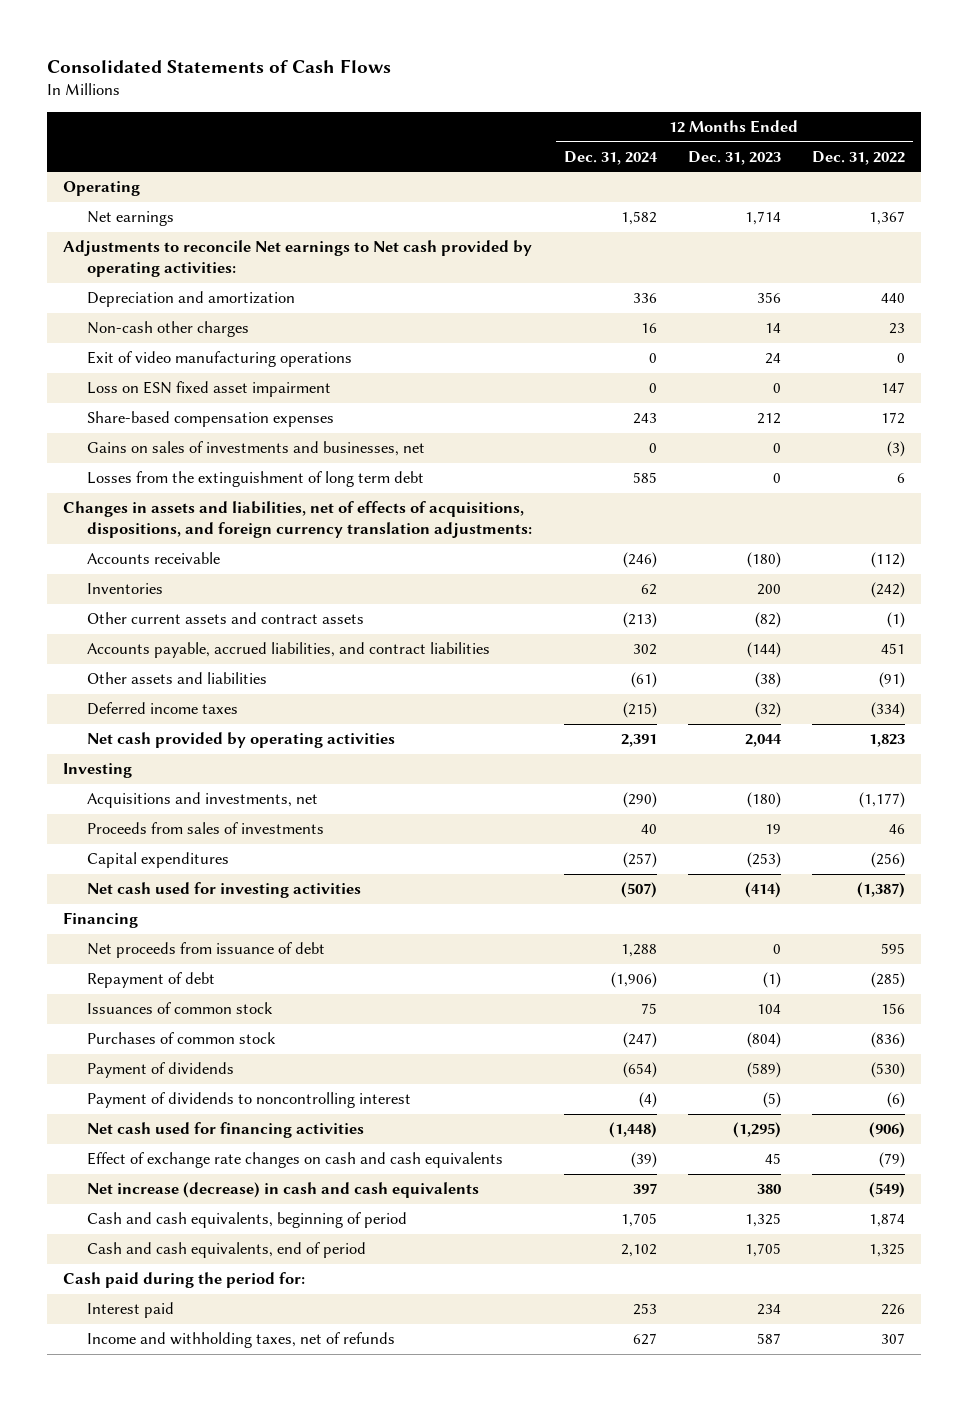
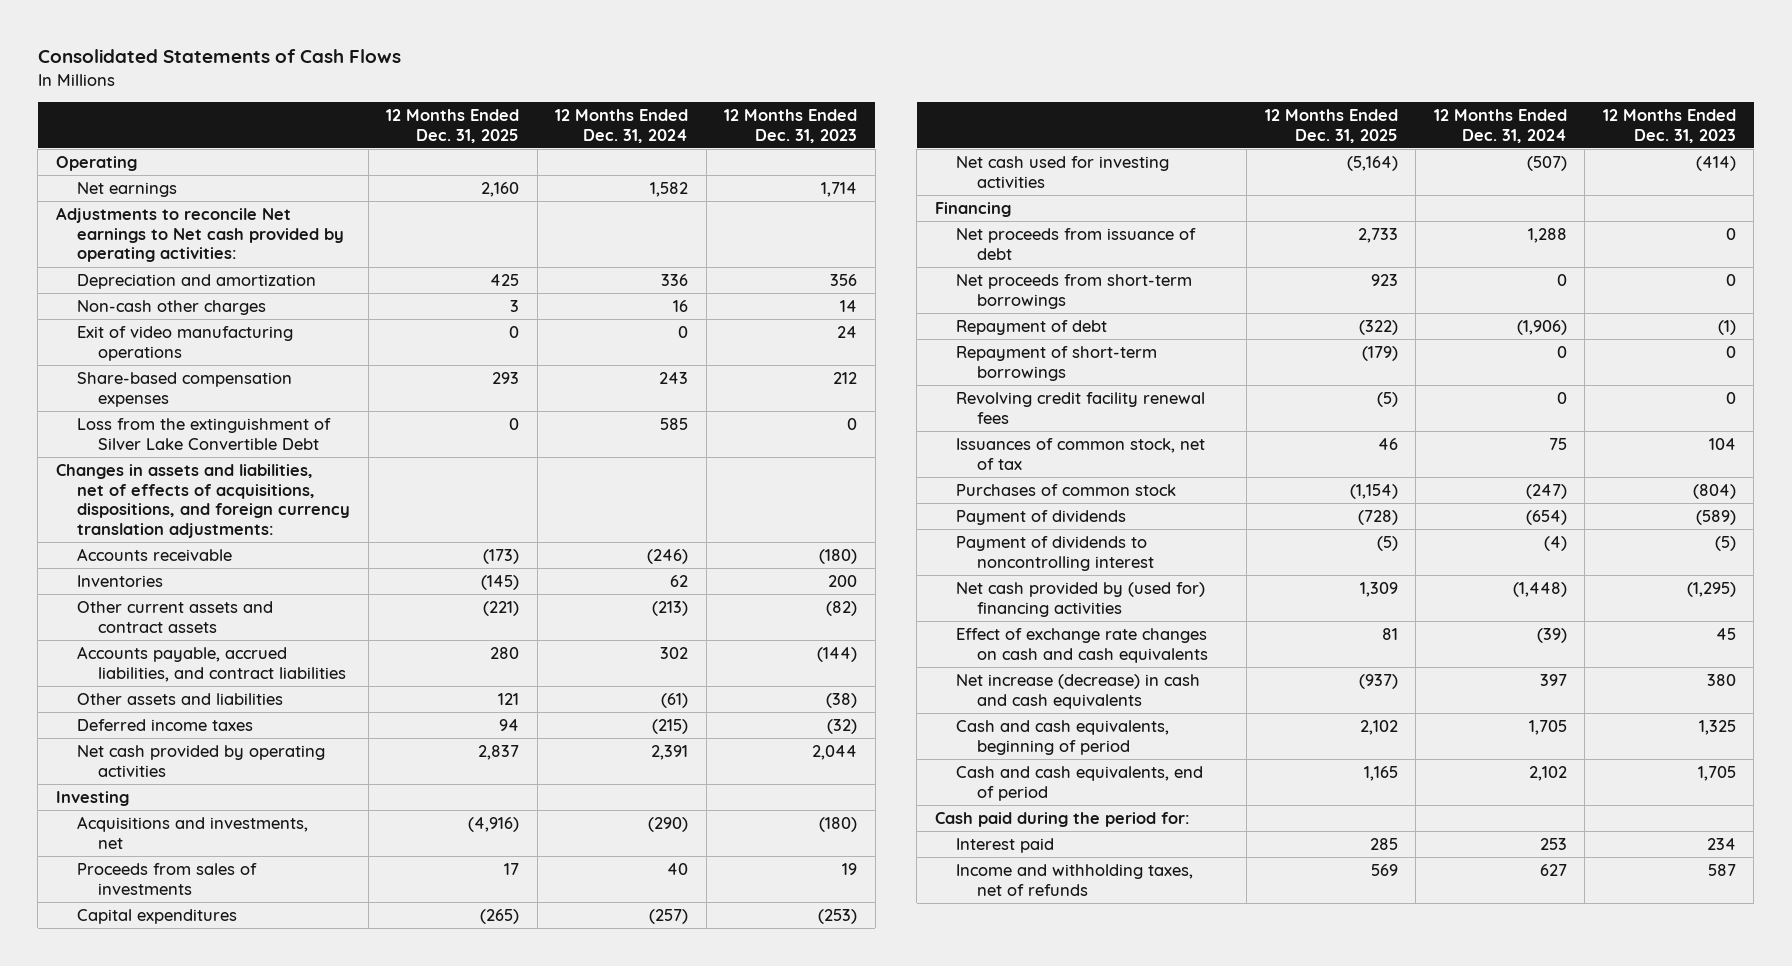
[811,150,905,165] Dec. 31, 2022 -> none
none -> [386,108,520,143] 12 Months Ended Dec. 31, 2025
[87,381,332,398] Loss on ESN fixed asset impairment -> none
[87,441,426,457] Gains on sales of investments and businesses, net -> none
[87,471,425,488] Losses from the extinguishment of long term debt -> [77,417,332,450] Loss from the extinguishment of Silver Lake Convertible Debt
none -> [955,273,1192,309] Net proceeds from short-term borrowings
none -> [955,345,1157,381] Repayment of short-term borrowings
none -> [955,391,1205,424] Revolving credit facility renewal fees
[87,1002,274,1015] Issuances of common stock -> [955,437,1205,470] Issuances of common stock, net of tax
[87,1122,365,1139] Net cash used for financing activities -> [955,581,1205,617] Net cash provided by (used for) financing activities

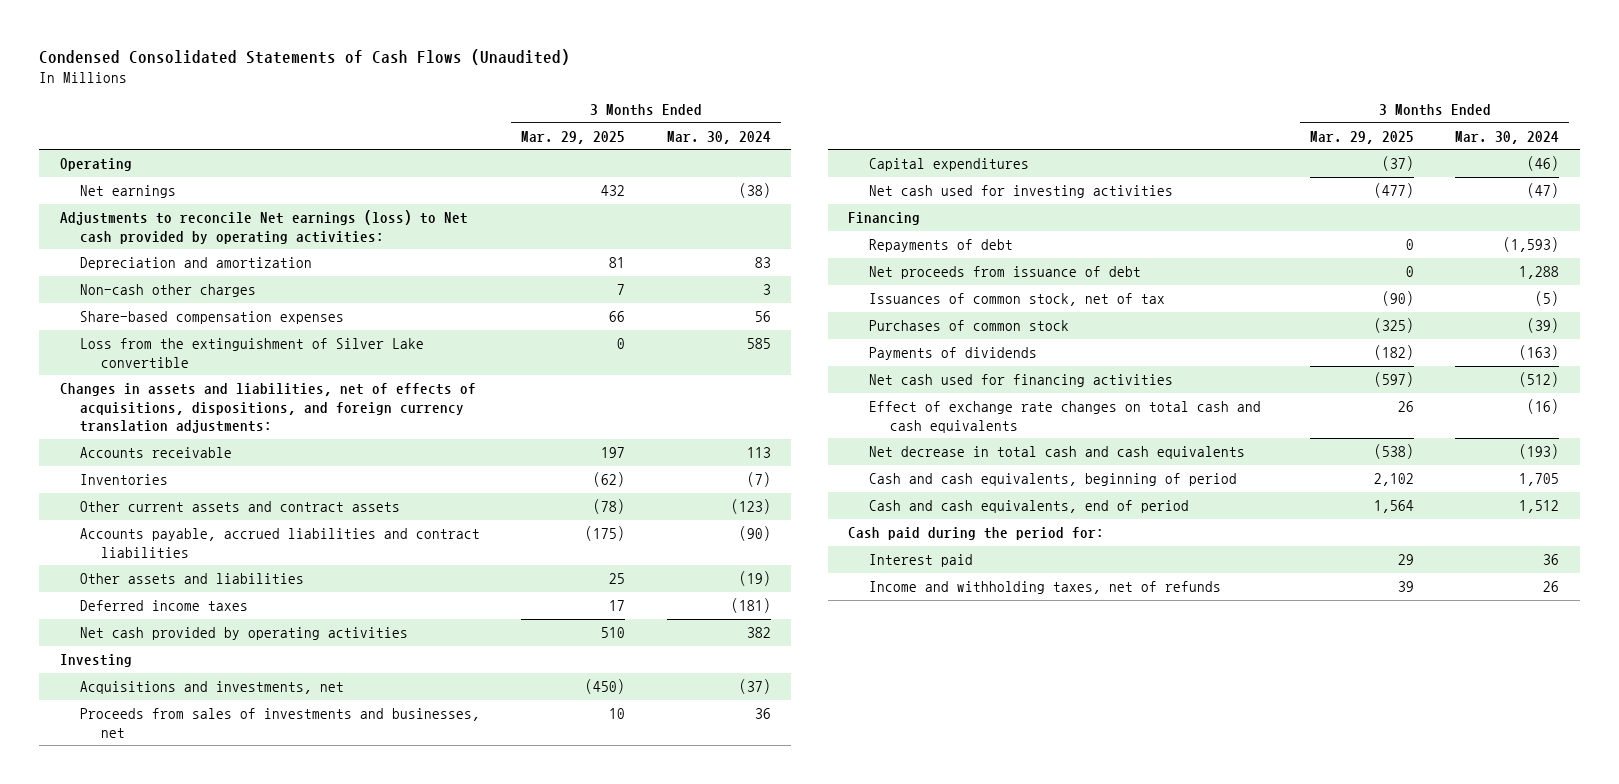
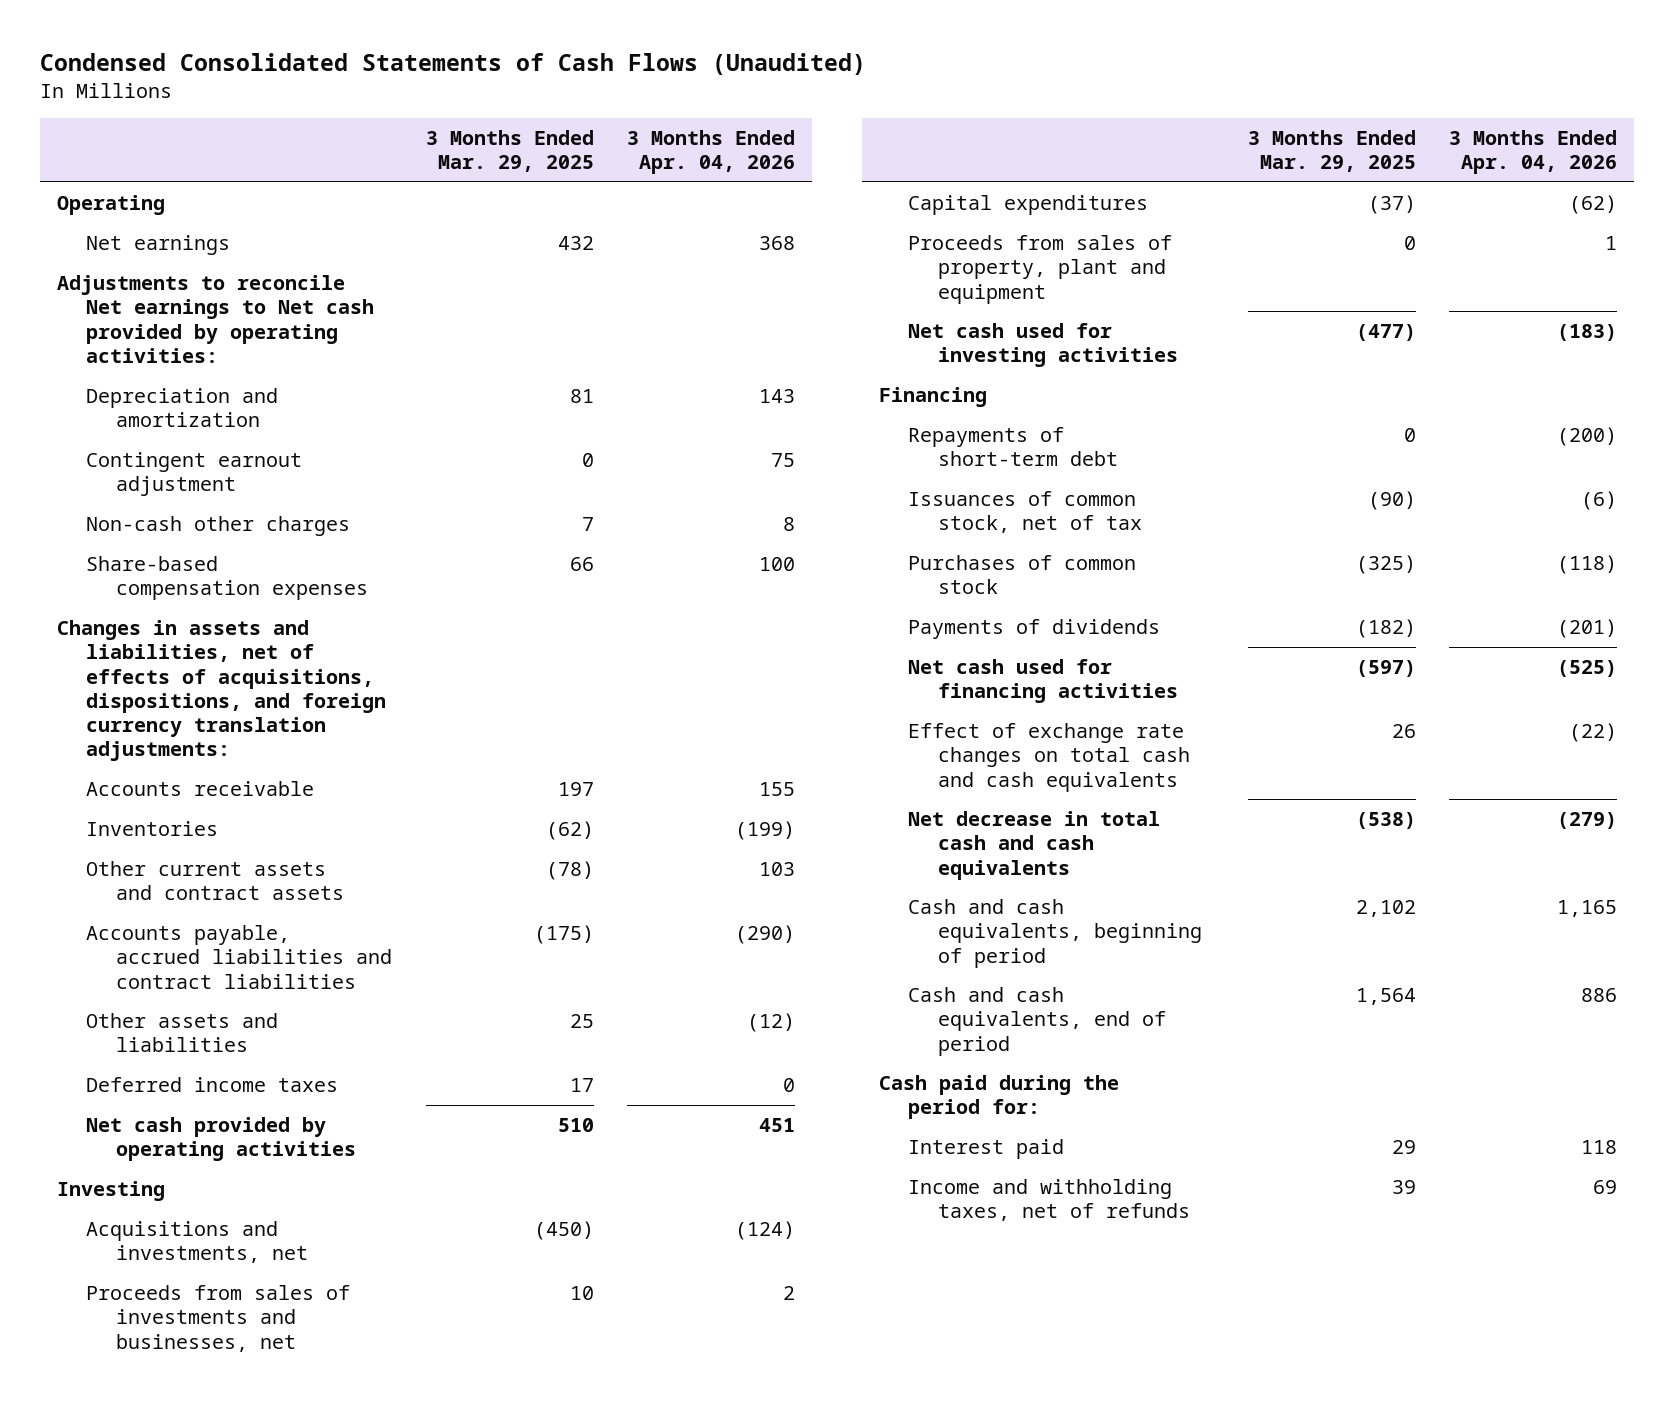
[666,130,771,144] Mar. 30, 2024 -> none
none -> [627,129,796,174] 3 Months Ended Apr. 04, 2026
[59,210,468,244] Adjustments to reconcile Net earnings (loss) to Net cash provided by operating activities: -> [56,275,375,363] Adjustments to reconcile Net earnings to Net cash provided by operating activities:
none -> [86,452,303,497] Contingent earnout adjustment
[80,338,425,368] Loss from the extinguishment of Silver Lake convertible -> none
none -> [908,235,1173,304] Proceeds from sales of property, plant and equipment
[868,266,1141,280] Net proceeds from issuance of debt -> none
[868,239,1013,253] Repayments of debt -> [908,427,1119,467] Repayments of short-term debt

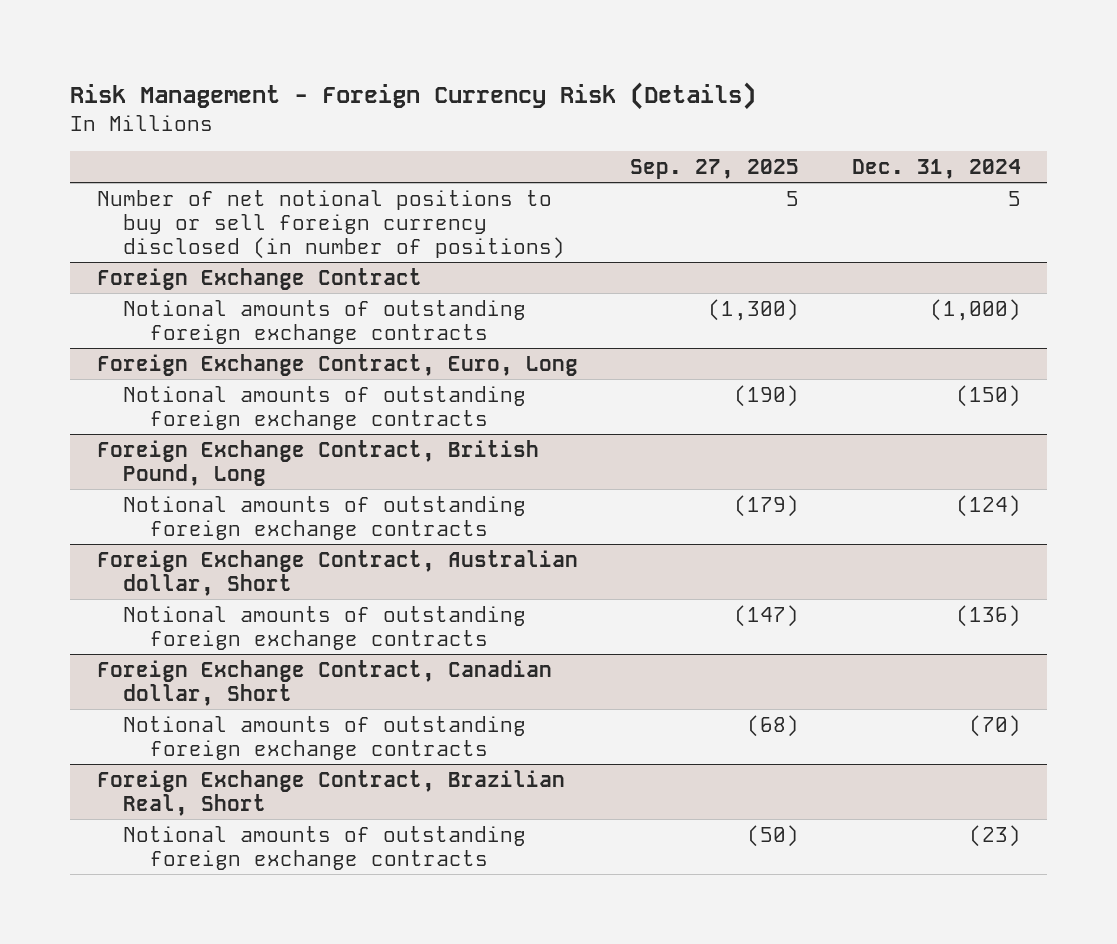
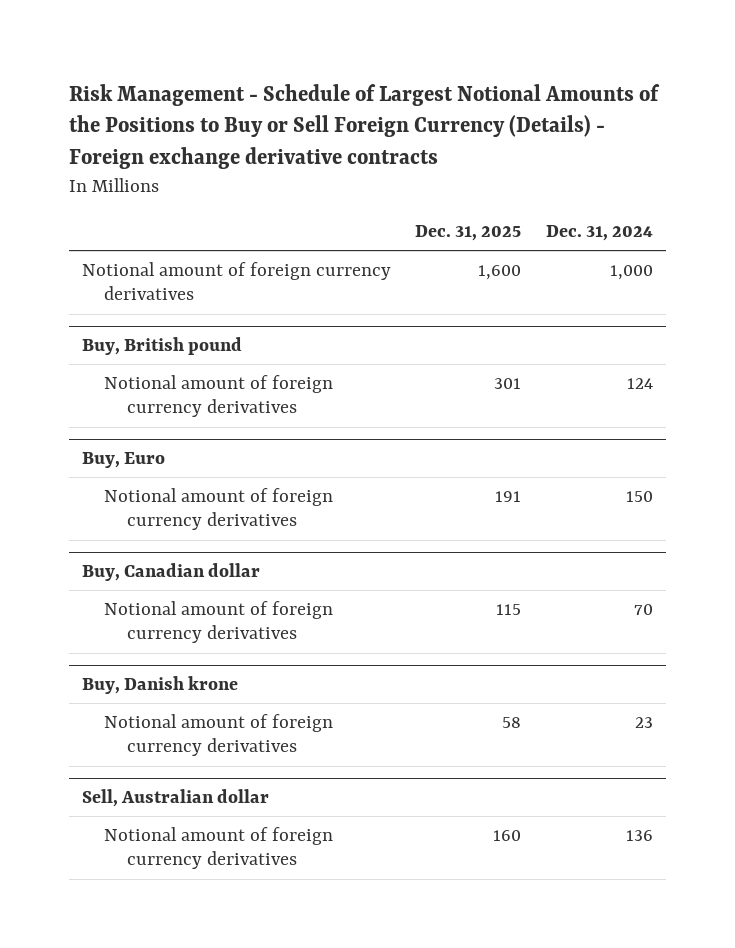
[70,81,757,110] Risk Management - Foreign Currency Risk (Details) -> [69,83,661,170] Risk Management - Schedule of Largest Notional Amounts of the Positions to Buy or Sell Foreign Currency (Details) - Foreign exchange derivative contracts
[630,159,800,180] Sep. 27, 2025 -> none
none -> [415,225,522,242] Dec. 31, 2025
[96,189,566,259] Number of net notional positions to buy or sell foreign currency disclosed (in number of positions) -> none
[96,267,422,290] Foreign Exchange Contract -> none
[96,353,578,376] Foreign Exchange Contract, Euro, Long -> none
[96,439,539,486] Foreign Exchange Contract, British Pound, Long -> none
[96,549,578,596] Foreign Exchange Contract, Australian dollar, Short -> none
[96,659,552,706] Foreign Exchange Contract, Canadian dollar, Short -> none
[96,769,565,816] Foreign Exchange Contract, Brazilian Real, Short -> none
[123,299,527,344] Notional amounts of outstanding foreign exchange contracts -> [81,261,391,301] Notional amount of foreign currency derivatives
[929,298,1021,321] (1,000) -> [610,264,654,280] 1,000
none -> [81,337,242,356] Buy, British pound
[123,385,527,430] Notional amounts of outstanding foreign exchange contracts -> [104,374,334,418] Notional amount of foreign currency derivatives
[955,384,1021,407] (150) -> [627,377,654,389] 124
none -> [81,452,165,469] Buy, Euro
[123,495,527,540] Notional amounts of outstanding foreign exchange contracts -> [104,487,334,531] Notional amount of foreign currency derivatives
[955,494,1021,517] (124) -> [626,490,654,502] 150
none -> [81,563,260,582] Buy, Canadian dollar
[123,605,527,650] Notional amounts of outstanding foreign exchange contracts -> [104,600,334,644] Notional amount of foreign currency derivatives
[955,604,1021,627] (136) -> [634,603,654,615] 70
none -> [81,676,238,695] Buy, Danish krone
[123,715,527,760] Notional amounts of outstanding foreign exchange contracts -> [104,713,334,757] Notional amount of foreign currency derivatives
[968,714,1021,737] (70) -> [635,716,654,728] 23
none -> [81,789,269,808] Sell, Australian dollar
[123,825,527,870] Notional amounts of outstanding foreign exchange contracts -> [104,826,334,870] Notional amount of foreign currency derivatives
[968,824,1021,847] (23) -> [626,829,654,841] 136

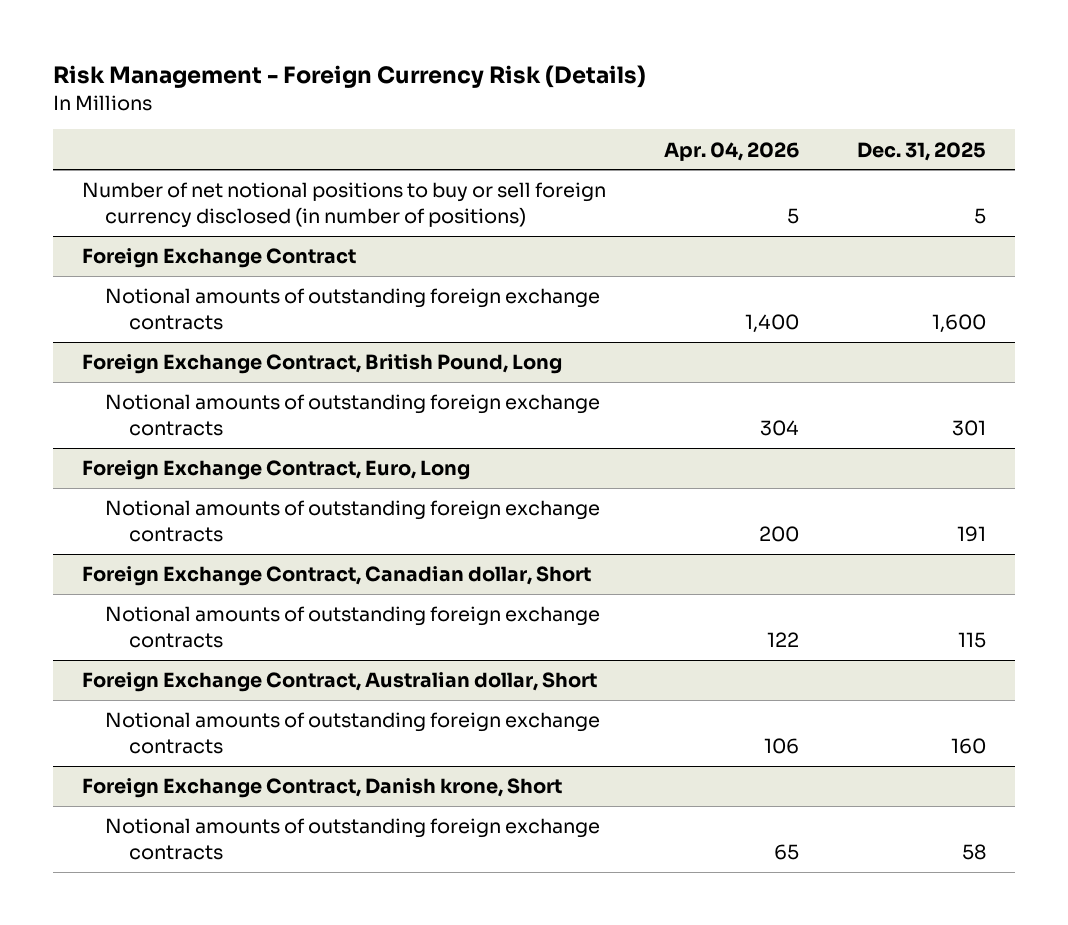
[69,83,661,170] Risk Management - Schedule of Largest Notional Amounts of the Positions to Buy or Sell Foreign Currency (Details) - Foreign exchange derivative contracts -> [52,65,646,89] Risk Management - Foreign Currency Risk (Details)
[546,225,654,242] Dec. 31, 2024 -> none
none -> [663,141,799,161] Apr. 04, 2026
[81,337,242,356] Buy, British pound -> none
[81,452,165,469] Buy, Euro -> none
[81,563,260,582] Buy, Canadian dollar -> none
[81,676,238,695] Buy, Danish krone -> none
[81,789,269,808] Sell, Australian dollar -> none
none -> [81,182,606,228] Number of net notional positions to buy or sell foreign currency disclosed (in number of positions)
none -> [81,248,356,269] Foreign Exchange Contract
[81,261,391,301] Notional amount of foreign currency derivatives -> [105,288,601,330] Notional amounts of outstanding foreign exchange contracts
none -> [81,354,562,375] Foreign Exchange Contract, British Pound, Long
[104,374,334,418] Notional amount of foreign currency derivatives -> [105,394,601,436] Notional amounts of outstanding foreign exchange contracts
none -> [81,460,470,481] Foreign Exchange Contract, Euro, Long
[104,487,334,531] Notional amount of foreign currency derivatives -> [105,500,601,542] Notional amounts of outstanding foreign exchange contracts
none -> [81,566,591,587] Foreign Exchange Contract, Canadian dollar, Short
[104,600,334,644] Notional amount of foreign currency derivatives -> [105,606,601,648] Notional amounts of outstanding foreign exchange contracts
none -> [81,672,597,693] Foreign Exchange Contract, Australian dollar, Short
[104,713,334,757] Notional amount of foreign currency derivatives -> [105,712,601,754] Notional amounts of outstanding foreign exchange contracts
[502,716,522,728] 58 -> [951,737,987,754] 160
none -> [81,778,562,799] Foreign Exchange Contract, Danish krone, Short
[104,826,334,870] Notional amount of foreign currency derivatives -> [105,818,601,860] Notional amounts of outstanding foreign exchange contracts
[493,829,522,841] 160 -> [962,843,987,860] 58

